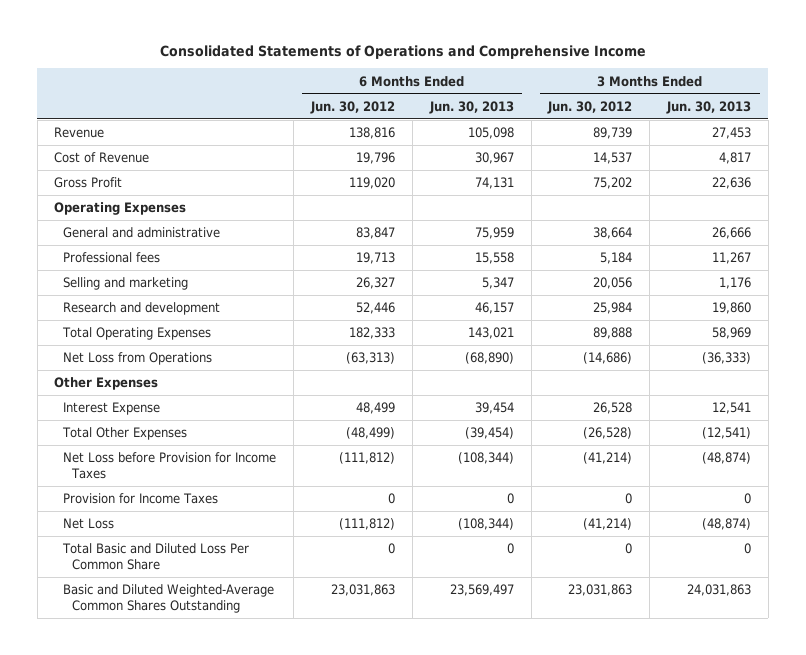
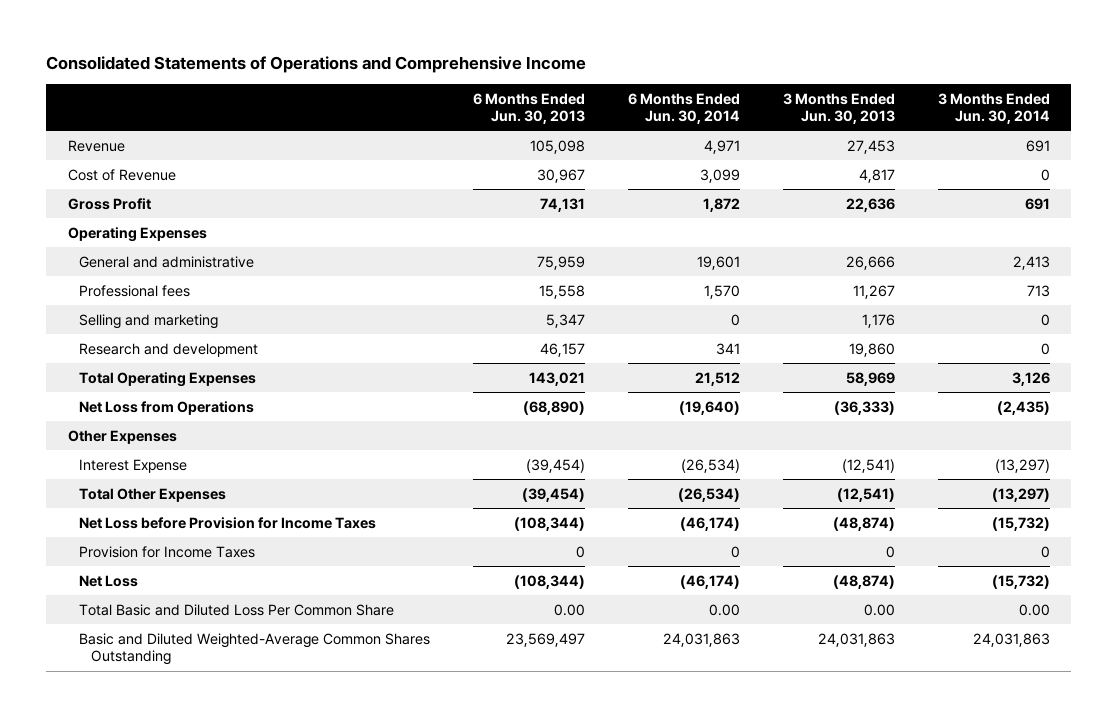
[310,100,396,114] Jun. 30, 2012 -> none
[547,100,633,114] Jun. 30, 2012 -> none
none -> [628,92,741,125] 6 Months Ended Jun. 30, 2014
none -> [938,92,1051,125] 3 Months Ended Jun. 30, 2014
[474,402,514,415] 39,454 -> [526,458,586,473] (39,454)
[712,402,752,415] 12,541 -> [842,458,896,473] (12,541)
[506,543,514,555] 0 -> [554,603,586,616] 0.00
[744,543,752,555] 0 -> [864,603,896,616] 0.00

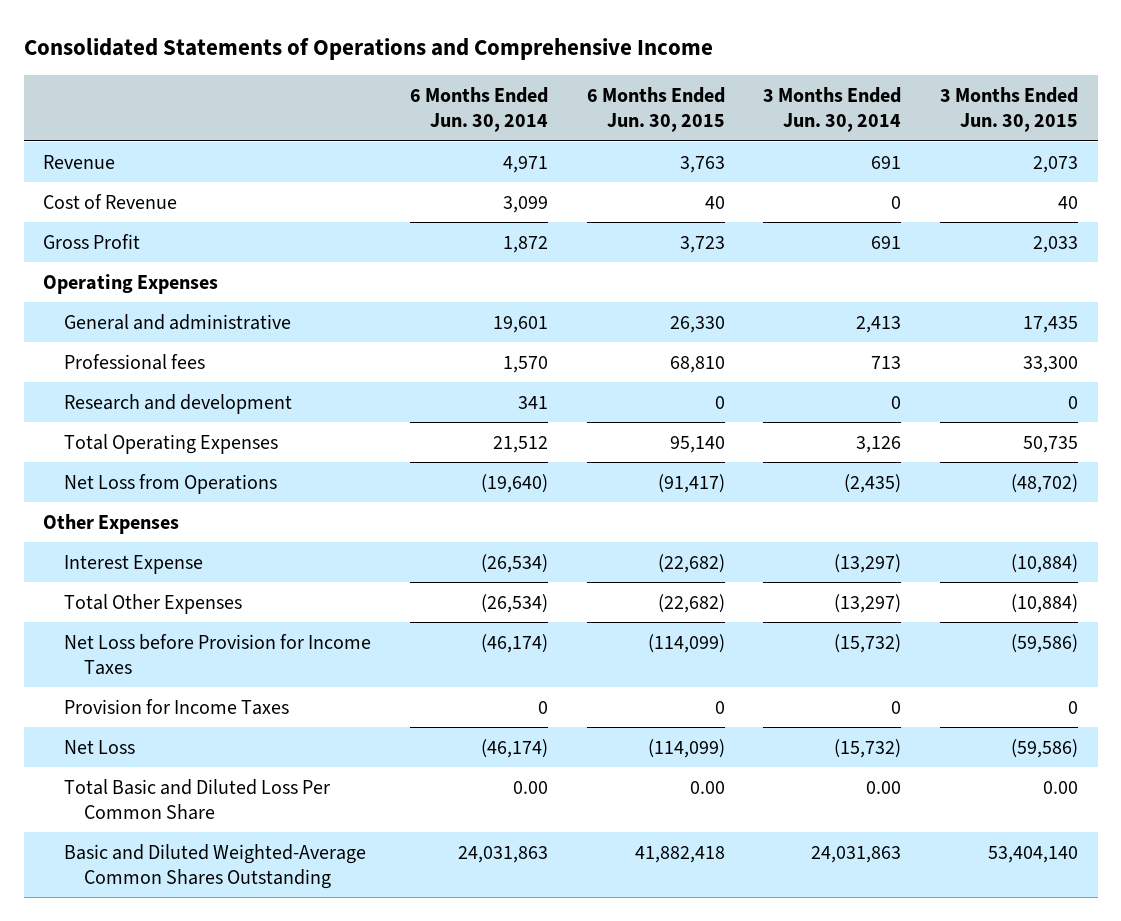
[473,92,586,125] 6 Months Ended Jun. 30, 2013 -> none
[783,92,896,125] 3 Months Ended Jun. 30, 2013 -> none
none -> [586,87,725,133] 6 Months Ended Jun. 30, 2015
none -> [940,87,1079,133] 3 Months Ended Jun. 30, 2015
[79,313,219,329] Selling and marketing -> none

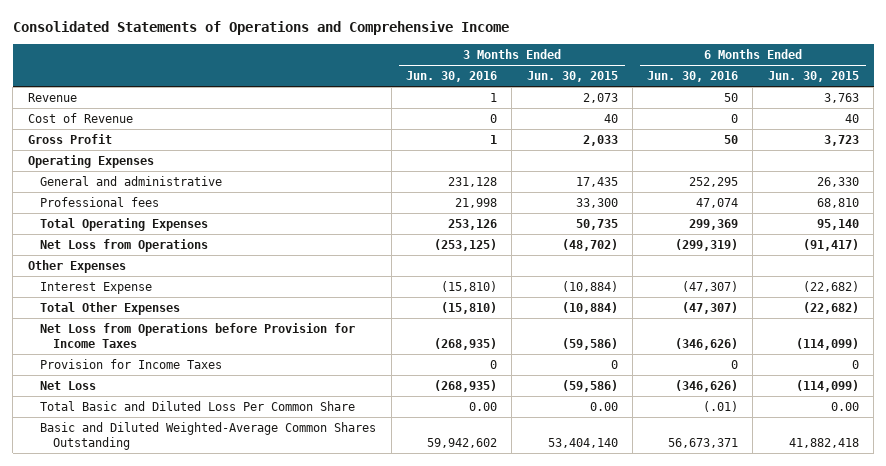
[409,87,548,133] 6 Months Ended Jun. 30, 2014 -> none
[763,87,902,133] 3 Months Ended Jun. 30, 2014 -> none
none -> [406,71,498,83] Jun. 30, 2016
none -> [647,71,739,83] Jun. 30, 2016
[63,393,292,414] Research and development -> none
[63,633,371,675] Net Loss before Provision for Income Taxes -> [40,323,356,349] Net Loss from Operations before Provision for Income Taxes

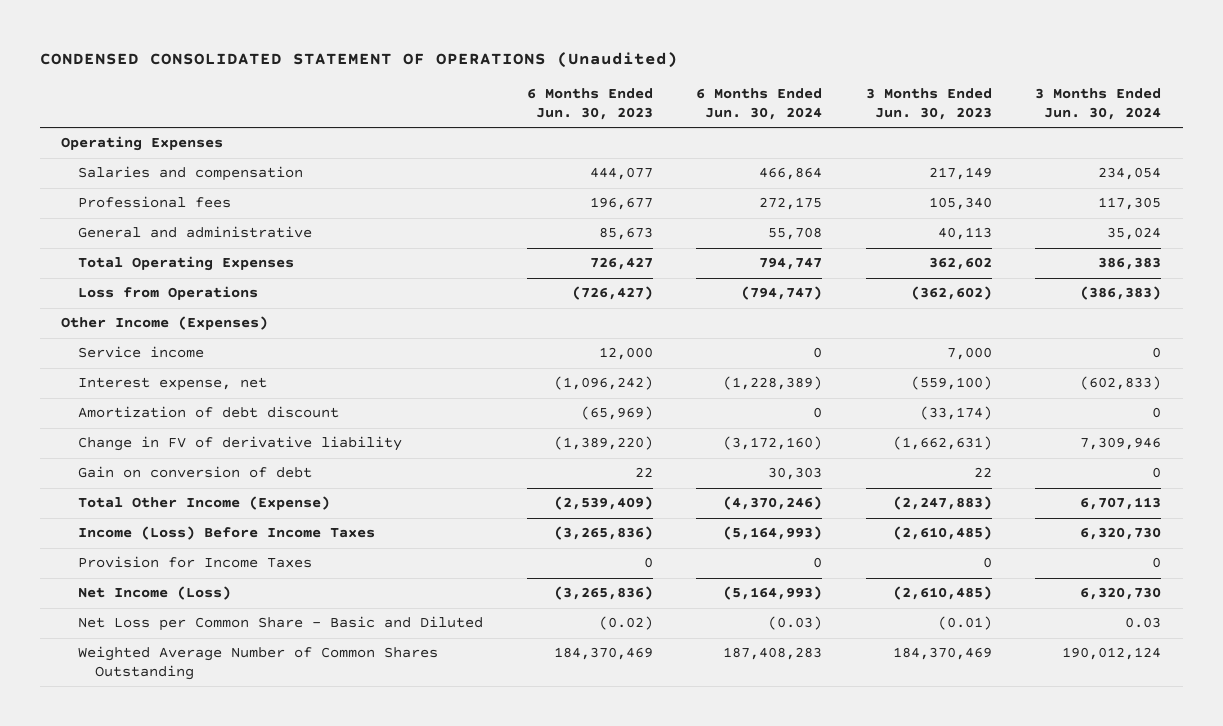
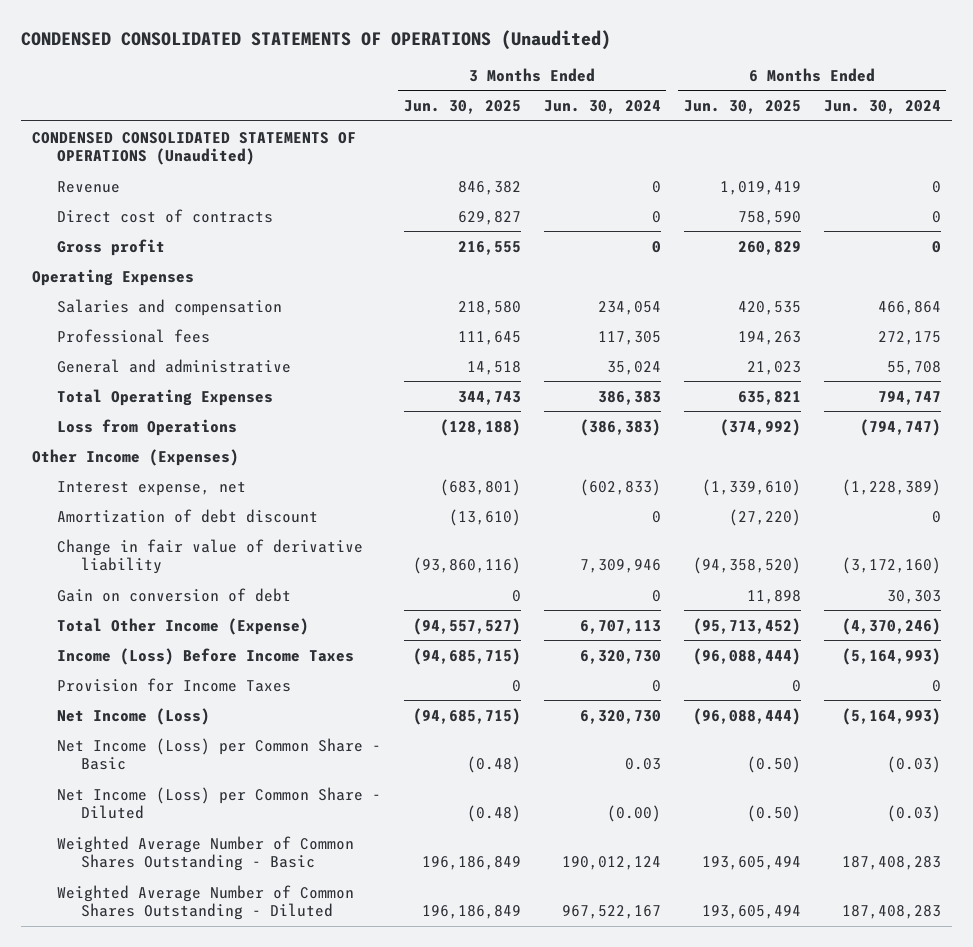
[39,51,678,68] CONDENSED CONSOLIDATED STATEMENT OF OPERATIONS (Unaudited) -> [20,29,611,50] CONDENSED CONSOLIDATED STATEMENTS OF OPERATIONS (Unaudited)
[526,88,653,121] 6 Months Ended Jun. 30, 2023 -> none
[865,88,992,121] 3 Months Ended Jun. 30, 2023 -> none
none -> [403,100,521,115] Jun. 30, 2025
none -> [683,100,801,115] Jun. 30, 2025
none -> [32,131,357,166] CONDENSED CONSOLIDATED STATEMENTS OF OPERATIONS (Unaudited)
none -> [56,180,120,193] Revenue
none -> [56,208,273,223] Direct cost of contracts
none -> [56,238,165,256] Gross profit
[78,346,205,359] Service income -> none
[78,436,403,452] Change in FV of derivative liability -> [56,538,363,575] Change in fair value of derivative liability
none -> [56,737,381,771] Net Income (Loss) per Common Share - Basic
[78,616,484,632] Net Loss per Common Share - Basic and Diluted -> [56,786,381,820] Net Income (Loss) per Common Share - Diluted
[1125,617,1162,629] 0.03 -> [606,805,661,823] (0.00)
none -> [56,835,354,872] Weighted Average Number of Common Shares Outstanding - Basic
[78,646,439,681] Weighted Average Number of Common Shares Outstanding -> [56,884,354,921] Weighted Average Number of Common Shares Outstanding - Diluted
[1062,647,1162,661] 190,012,124 -> [561,905,661,920] 967,522,167

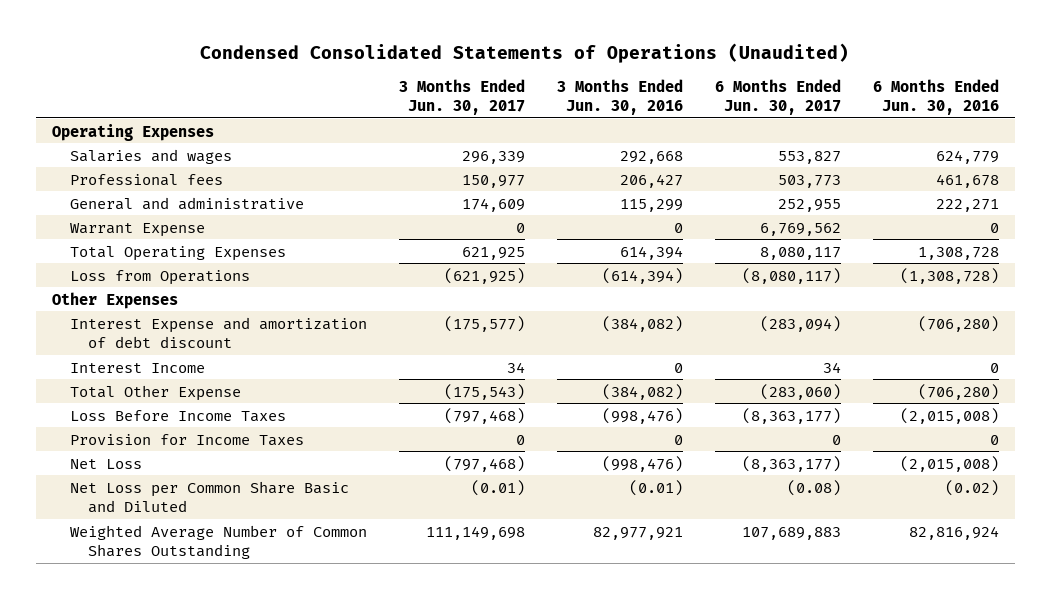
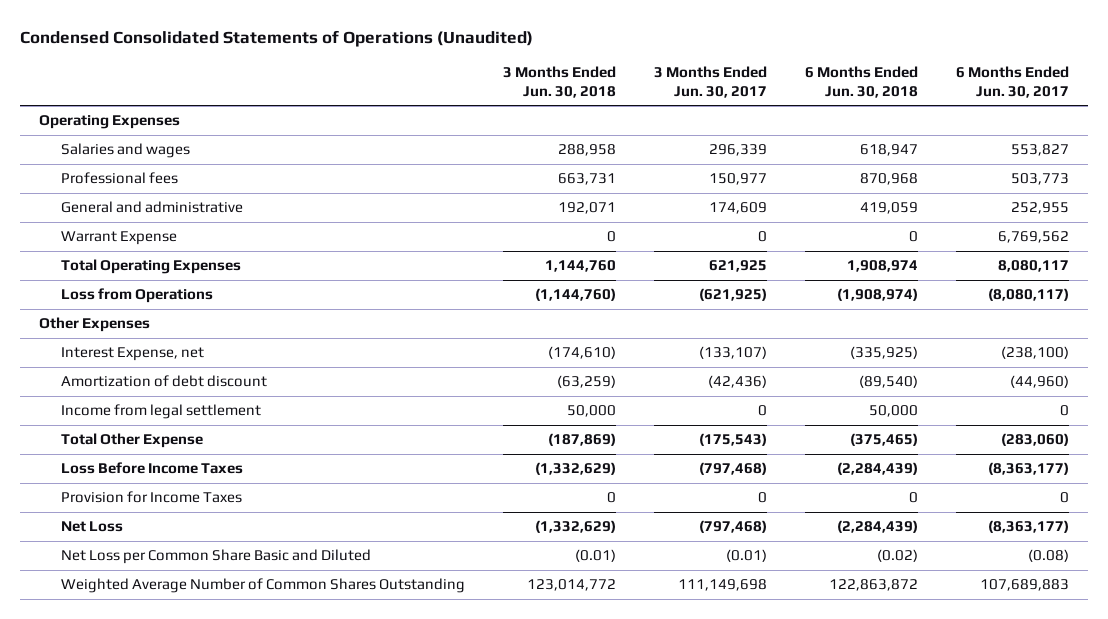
[557,78,684,116] 3 Months Ended Jun. 30, 2016 -> none
[873,78,1000,116] 6 Months Ended Jun. 30, 2016 -> none
none -> [503,66,617,98] 3 Months Ended Jun. 30, 2018
none -> [805,66,919,98] 6 Months Ended Jun. 30, 2018
[69,362,205,373] Interest Income -> none
[69,316,367,348] Interest Expense and amortization of debt discount -> [60,347,204,362] Interest Expense, net
[443,315,525,332] (175,577) -> [699,346,768,360] (133,107)
[760,315,842,332] (283,094) -> [1001,346,1070,360] (238,100)
none -> [60,375,267,388] Amortization of debt discount
none -> [60,404,261,420] Income from legal settlement

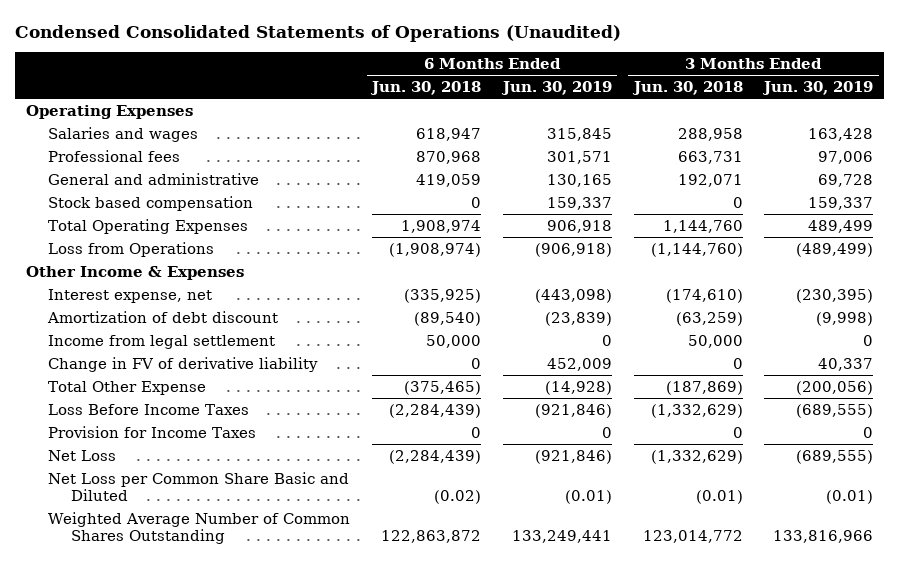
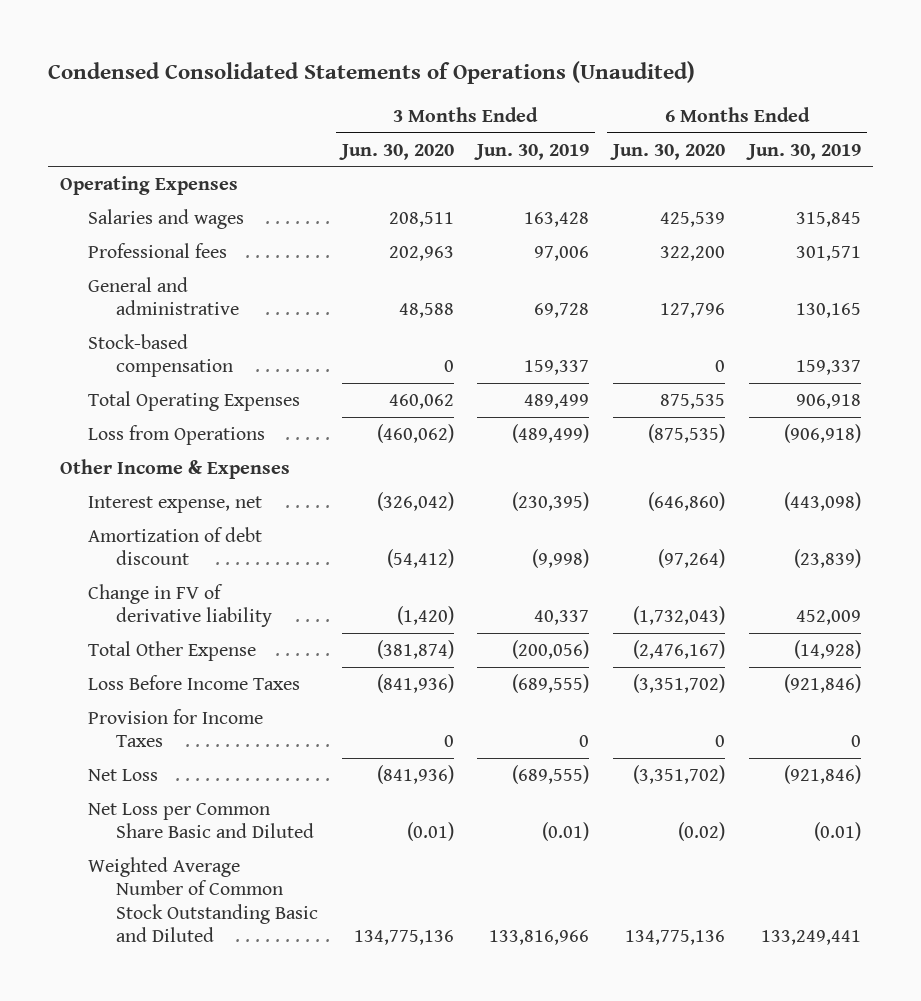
[370,80,482,95] Jun. 30, 2018 -> none
[631,80,743,95] Jun. 30, 2018 -> none
none -> [338,143,454,160] Jun. 30, 2020
none -> [610,143,726,160] Jun. 30, 2020
[48,195,254,211] Stock based compensation -> [87,334,233,378] Stock-based compensation
[48,334,276,349] Income from legal settlement -> none
[48,511,351,544] Weighted Average Number of Common Shares Outstanding -> [87,857,318,942] Weighted Average Number of Common Stock Outstanding Basic and Diluted

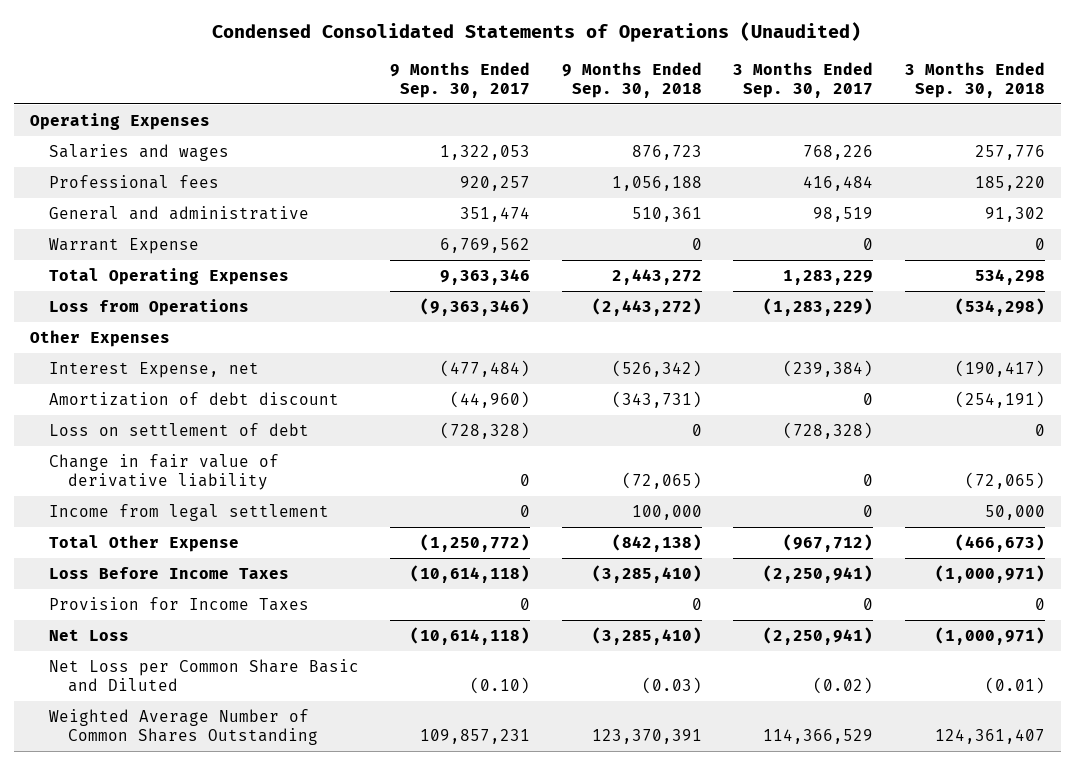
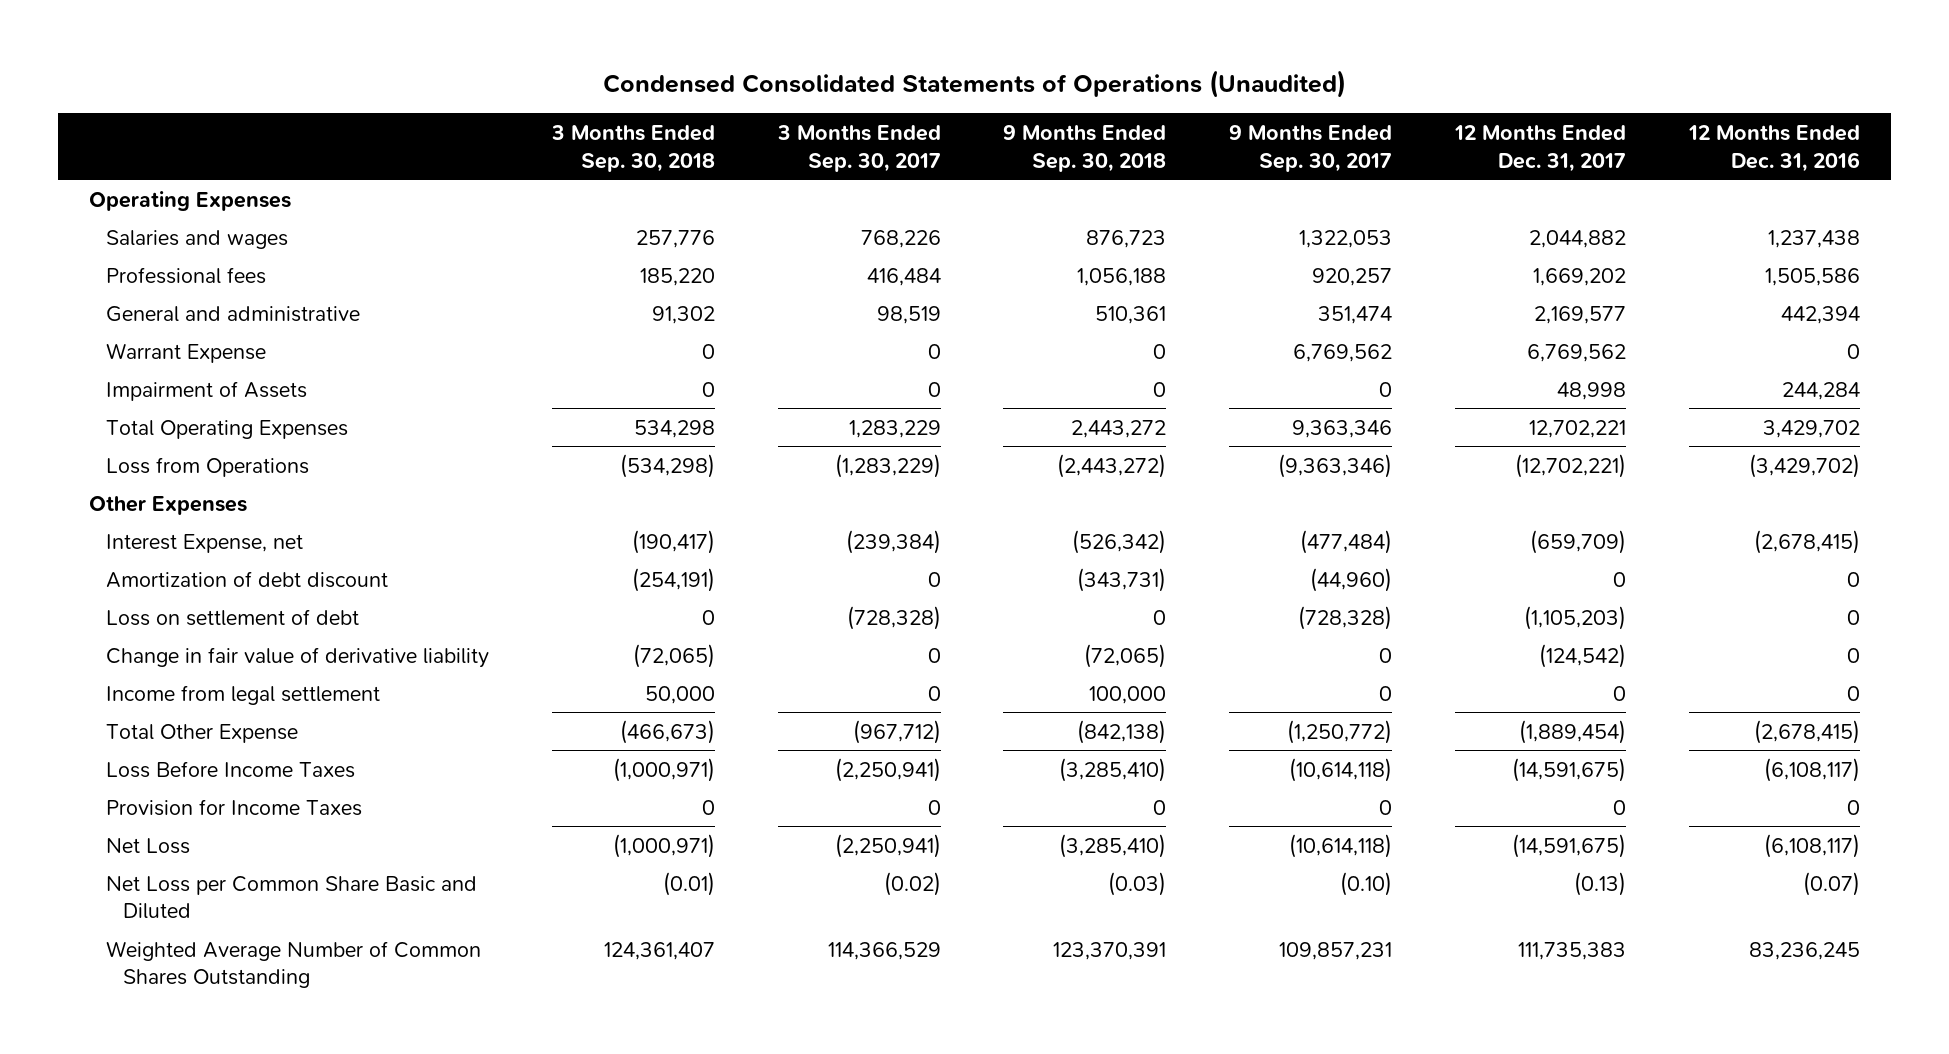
none -> [1453,124,1626,172] 12 Months Ended Dec. 31, 2017
none -> [1687,124,1860,172] 12 Months Ended Dec. 31, 2016
none -> [106,380,308,401] Impairment of Assets

